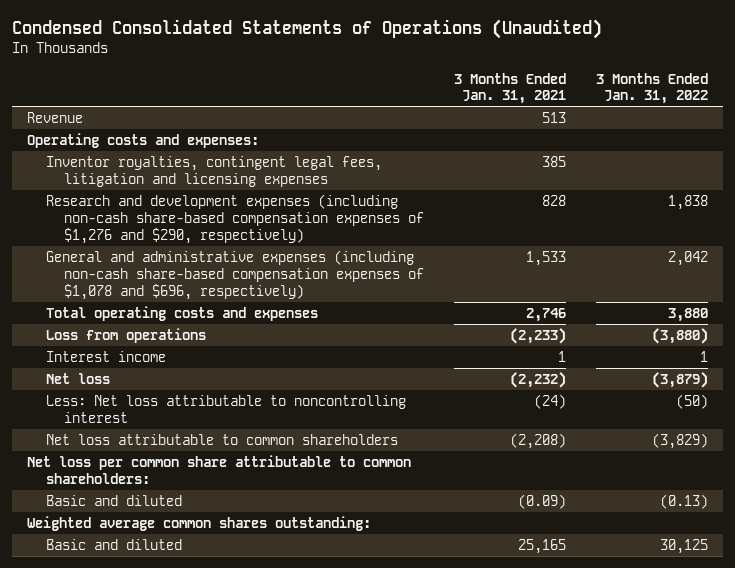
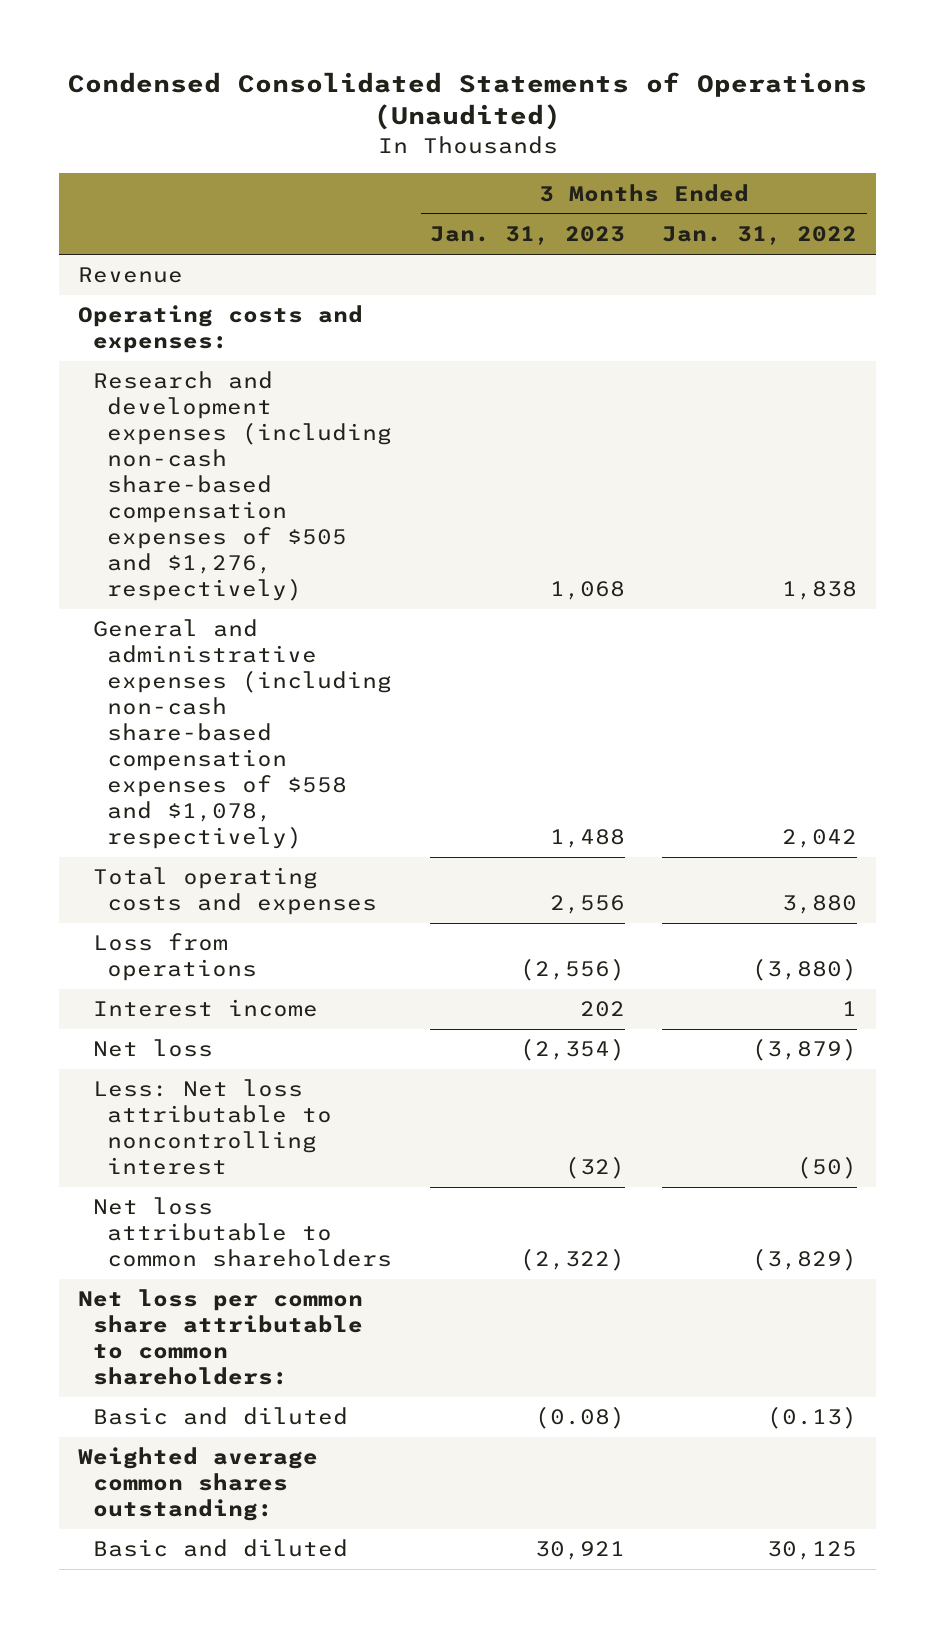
[454,72,567,105] 3 Months Ended Jan. 31, 2021 -> none
none -> [429,226,625,246] Jan. 31, 2023
[45,155,382,187] Inventor royalties, contingent legal fees, litigation and licensing expenses -> none
[45,193,425,244] Research and development expenses (including non-cash share-based compensation expenses of $1,276 and $290, respectively) -> [92,371,393,601] Research and development expenses (including non-cash share-based compensation expenses of $505 and $1,276, respectively)
[45,249,425,300] General and administrative expenses (including non-cash share-based compensation expenses of $1,078 and $696, respectively) -> [92,619,393,849] General and administrative expenses (including non-cash share-based compensation expenses of $558 and $1,078, respectively)

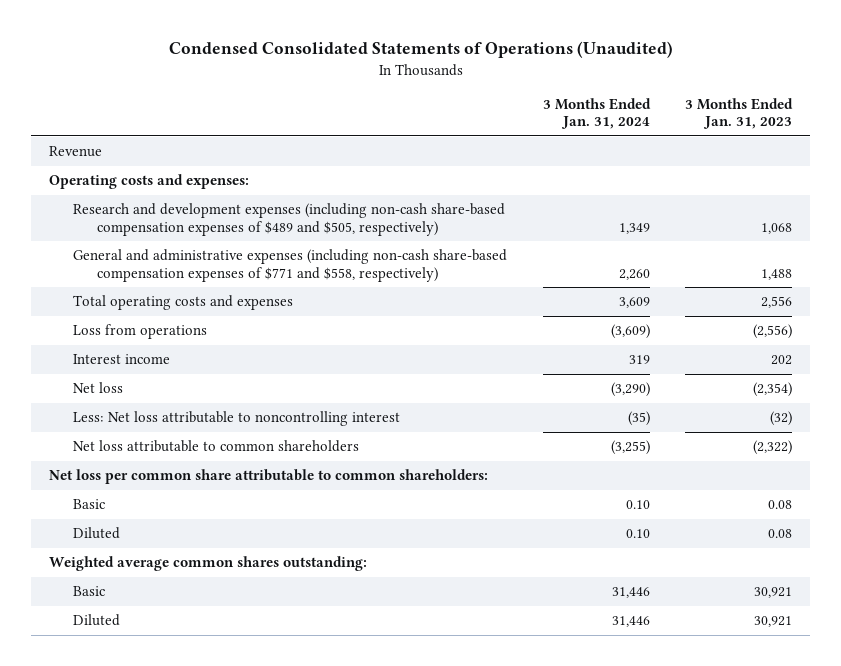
[662,226,858,246] Jan. 31, 2022 -> none
none -> [542,97,651,130] 3 Months Ended Jan. 31, 2024
[92,371,393,601] Research and development expenses (including non-cash share-based compensation expenses of $505 and $1,276, respectively) -> [72,203,505,236] Research and development expenses (including non-cash share-based compensation expenses of $489 and $505, respectively)
[92,619,393,849] General and administrative expenses (including non-cash share-based compensation expenses of $558 and $1,078, respectively) -> [72,249,507,282] General and administrative expenses (including non-cash share-based compensation expenses of $771 and $558, respectively)
[92,1407,348,1426] Basic and diluted -> [72,499,105,510] Basic
[534,1406,625,1430] (0.08) -> [768,500,793,510] 0.08
none -> [72,527,120,540] Diluted
none -> [72,586,105,597] Basic
[92,1539,348,1558] Basic and diluted -> [72,614,120,627] Diluted

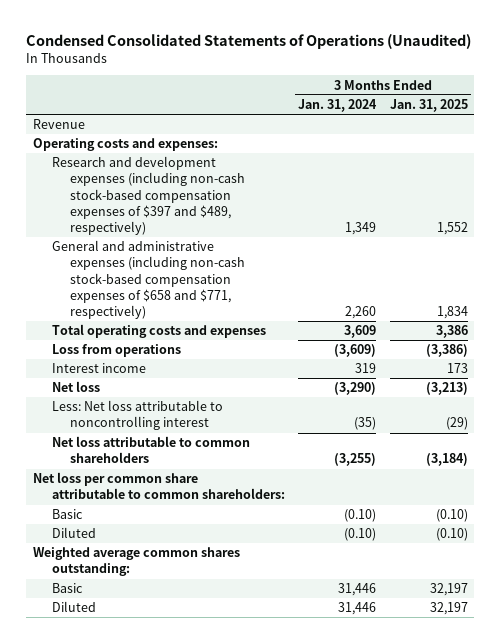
[685,97,794,130] 3 Months Ended Jan. 31, 2023 -> none
none -> [389,98,468,112] Jan. 31, 2025
[72,203,505,236] Research and development expenses (including non-cash share-based compensation expenses of $489 and $505, respectively) -> [51,156,246,235] Research and development expenses (including non-cash stock-based compensation expenses of $397 and $489, respectively)
[72,249,507,282] General and administrative expenses (including non-cash share-based compensation expenses of $771 and $558, respectively) -> [51,240,246,319] General and administrative expenses (including non-cash stock-based compensation expenses of $658 and $771, respectively)
[625,500,650,510] 0.10 -> [344,509,377,523] (0.10)
[625,529,650,539] 0.10 -> [344,528,377,542] (0.10)

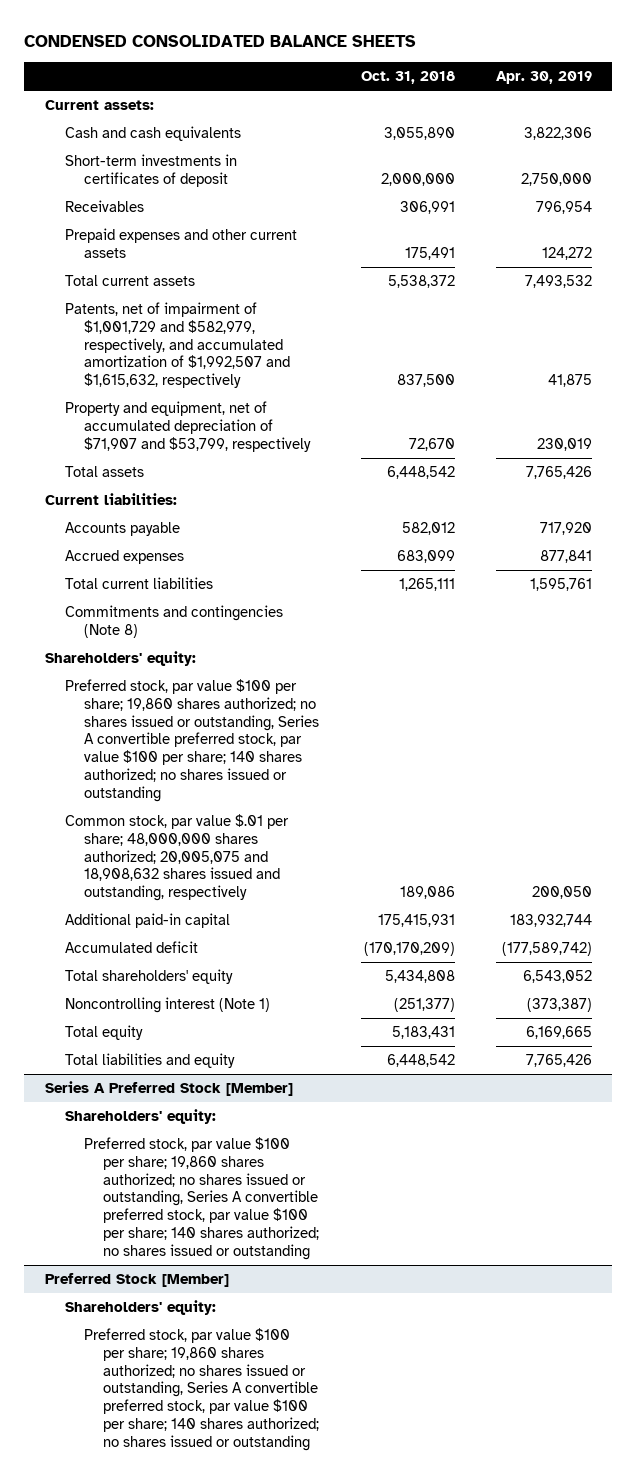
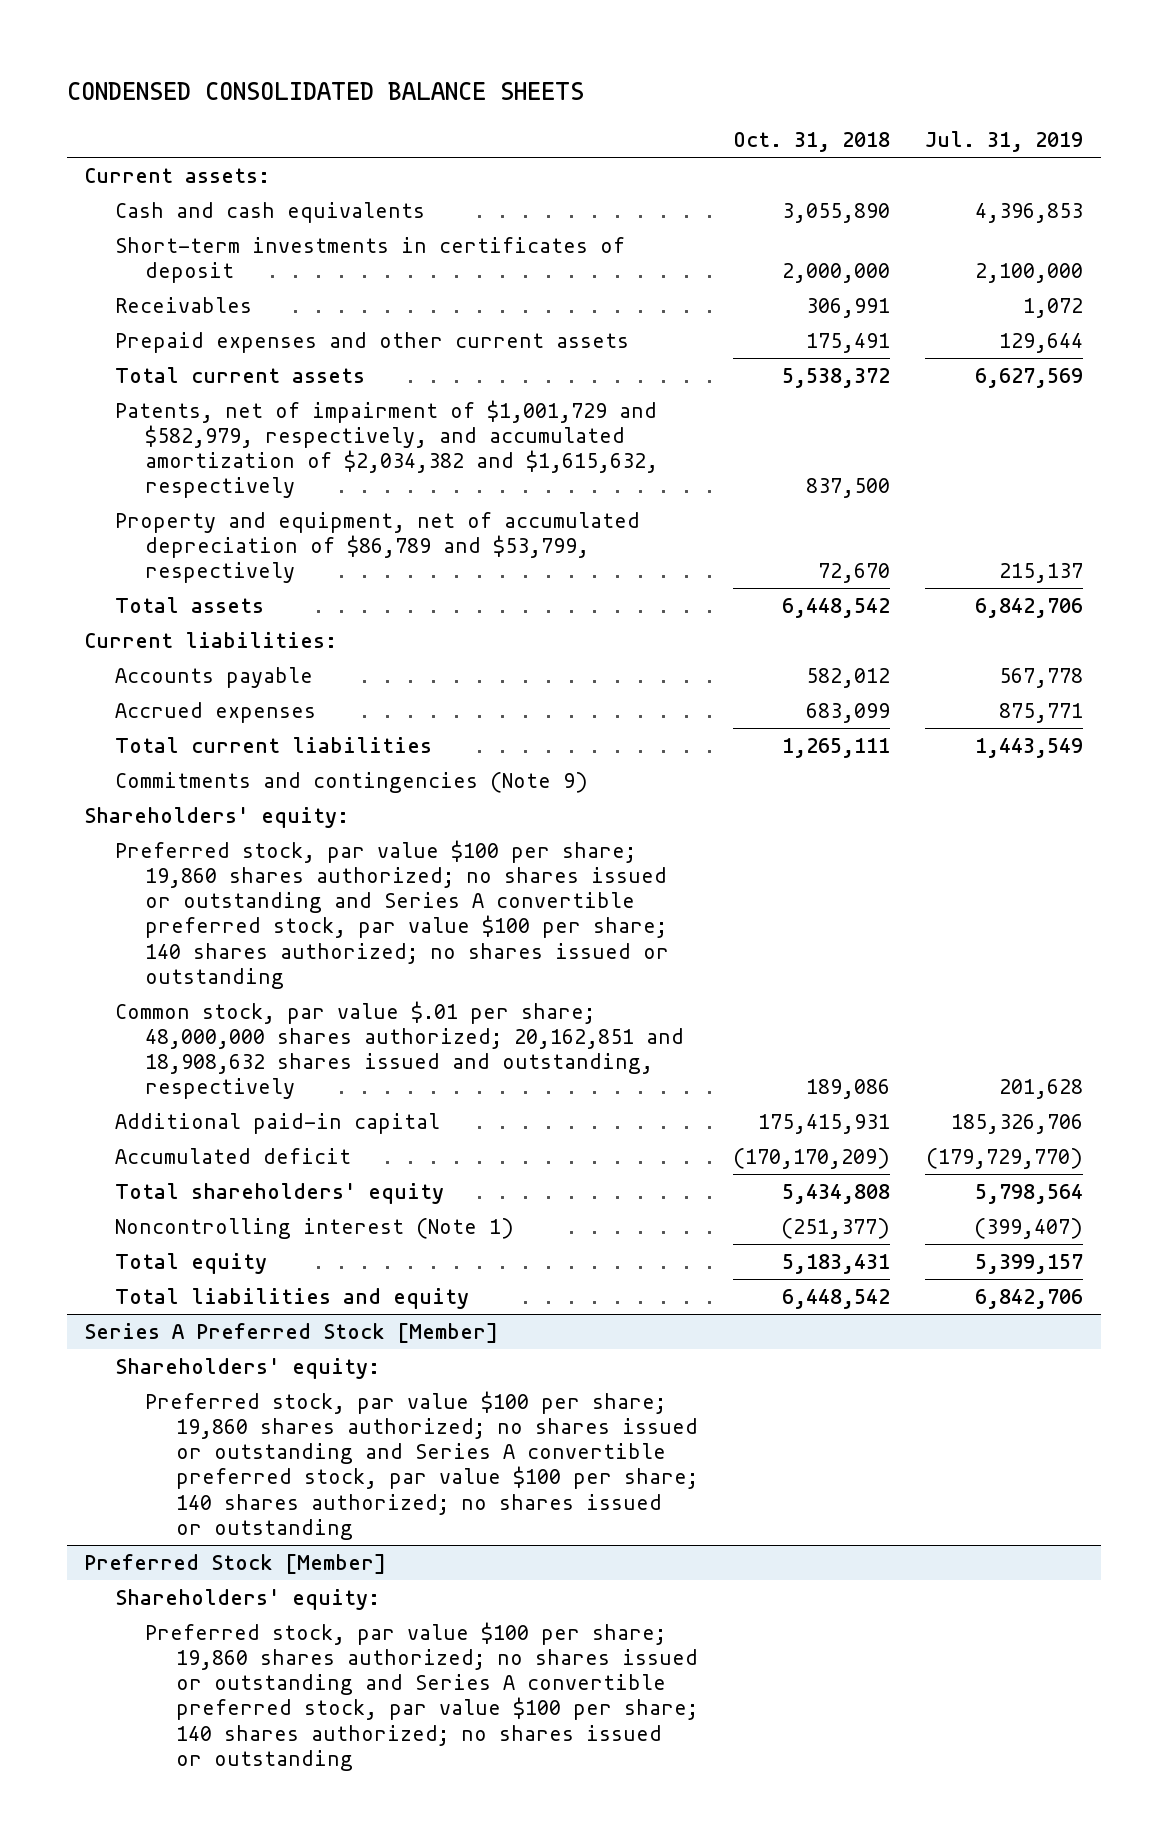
[495,71,592,85] Apr. 30, 2019 -> none
none -> [925,130,1084,152] Jul. 31, 2019
[64,302,291,389] Patents, net of impairment of $1,001,729 and $582,979, respectively, and accumulated amortization of $1,992,507 and $1,615,632, respectively -> [114,400,659,499] Patents, net of impairment of $1,001,729 and $582,979, respectively, and accumulated amortization of $2,034,382 and $1,615,632, respectively
[64,401,312,452] Property and equipment, net of accumulated depreciation of $71,907 and $53,799, respectively -> [114,512,640,584] Property and equipment, net of accumulated depreciation of $86,789 and $53,799, respectively
[64,605,283,638] Commitments and contingencies (Note 8) -> [114,772,588,794] Commitments and contingencies (Note 9)
[64,679,320,802] Preferred stock, par value $100 per share; 19,860 shares authorized; no shares issued or outstanding, Series A convertible preferred stock, par value $100 per share; 140 shares authorized; no shares issued or outstanding -> [114,840,670,989] Preferred stock, par value $100 per share; 19,860 shares authorized; no shares issued or outstanding and Series A convertible preferred stock, par value $100 per share; 140 shares authorized; no shares issued or outstanding
[64,814,289,902] Common stock, par value $.01 per share; 48,000,000 shares authorized; 20,005,075 and 18,908,632 shares issued and outstanding, respectively -> [114,1001,685,1100] Common stock, par value $.01 per share; 48,000,000 shares authorized; 20,162,851 and 18,908,632 shares issued and outstanding, respectively
[84,1137,320,1260] Preferred stock, par value $100 per share; 19,860 shares authorized; no shares issued or outstanding, Series A convertible preferred stock, par value $100 per share; 140 shares authorized; no shares issued or outstanding -> [145,1391,698,1540] Preferred stock, par value $100 per share; 19,860 shares authorized; no shares issued or outstanding and Series A convertible preferred stock, par value $100 per share; 140 shares authorized; no shares issued or outstanding
[84,1328,320,1451] Preferred stock, par value $100 per share; 19,860 shares authorized; no shares issued or outstanding, Series A convertible preferred stock, par value $100 per share; 140 shares authorized; no shares issued or outstanding -> [145,1622,698,1771] Preferred stock, par value $100 per share; 19,860 shares authorized; no shares issued or outstanding and Series A convertible preferred stock, par value $100 per share; 140 shares authorized; no shares issued or outstanding

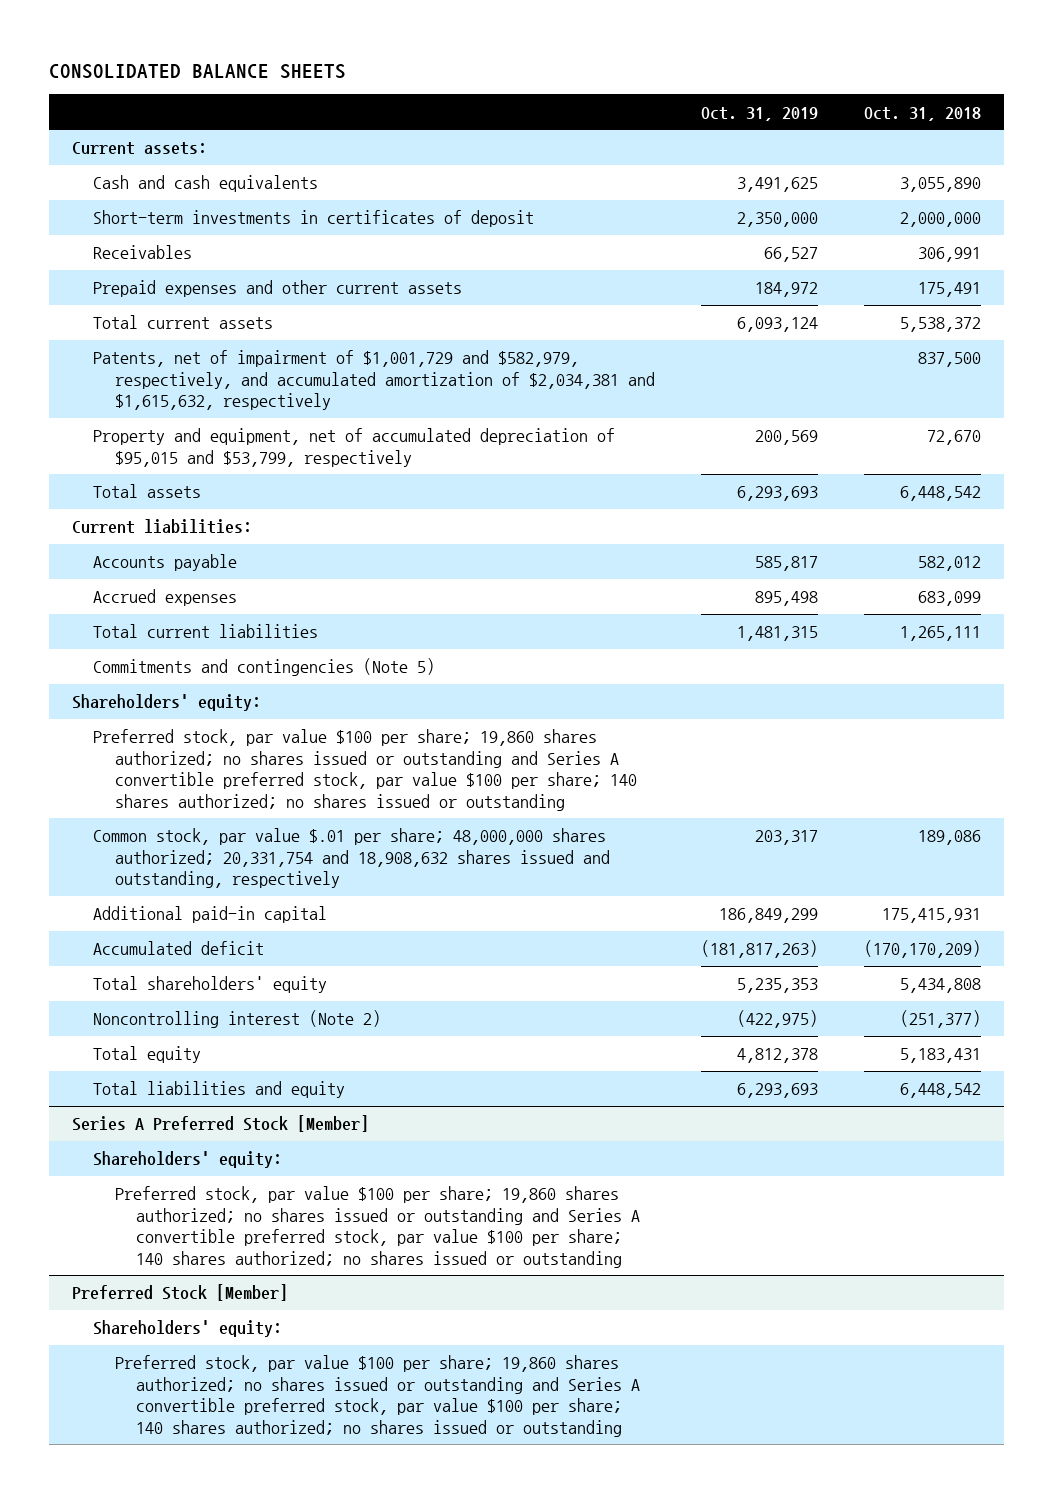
[66,82,584,101] CONDENSED CONSOLIDATED BALANCE SHEETS -> [48,63,346,79] CONSOLIDATED BALANCE SHEETS
[925,130,1084,152] Jul. 31, 2019 -> none
none -> [700,106,818,121] Oct. 31, 2019
[114,400,659,499] Patents, net of impairment of $1,001,729 and $582,979, respectively, and accumulated amortization of $2,034,382 and $1,615,632, respectively -> [93,350,655,411] Patents, net of impairment of $1,001,729 and $582,979, respectively, and accumulated amortization of $2,034,381 and $1,615,632, respectively
[114,512,640,584] Property and equipment, net of accumulated depreciation of $86,789 and $53,799, respectively -> [93,428,616,467] Property and equipment, net of accumulated depreciation of $95,015 and $53,799, respectively
[114,772,588,794] Commitments and contingencies (Note 9) -> [93,658,436,677] Commitments and contingencies (Note 5)
[114,1001,685,1100] Common stock, par value $.01 per share; 48,000,000 shares authorized; 20,162,851 and 18,908,632 shares issued and outstanding, respectively -> [93,828,610,889] Common stock, par value $.01 per share; 48,000,000 shares authorized; 20,331,754 and 18,908,632 shares issued and outstanding, respectively
[114,1218,514,1240] Noncontrolling interest (Note 1) -> [93,1010,382,1029] Noncontrolling interest (Note 2)

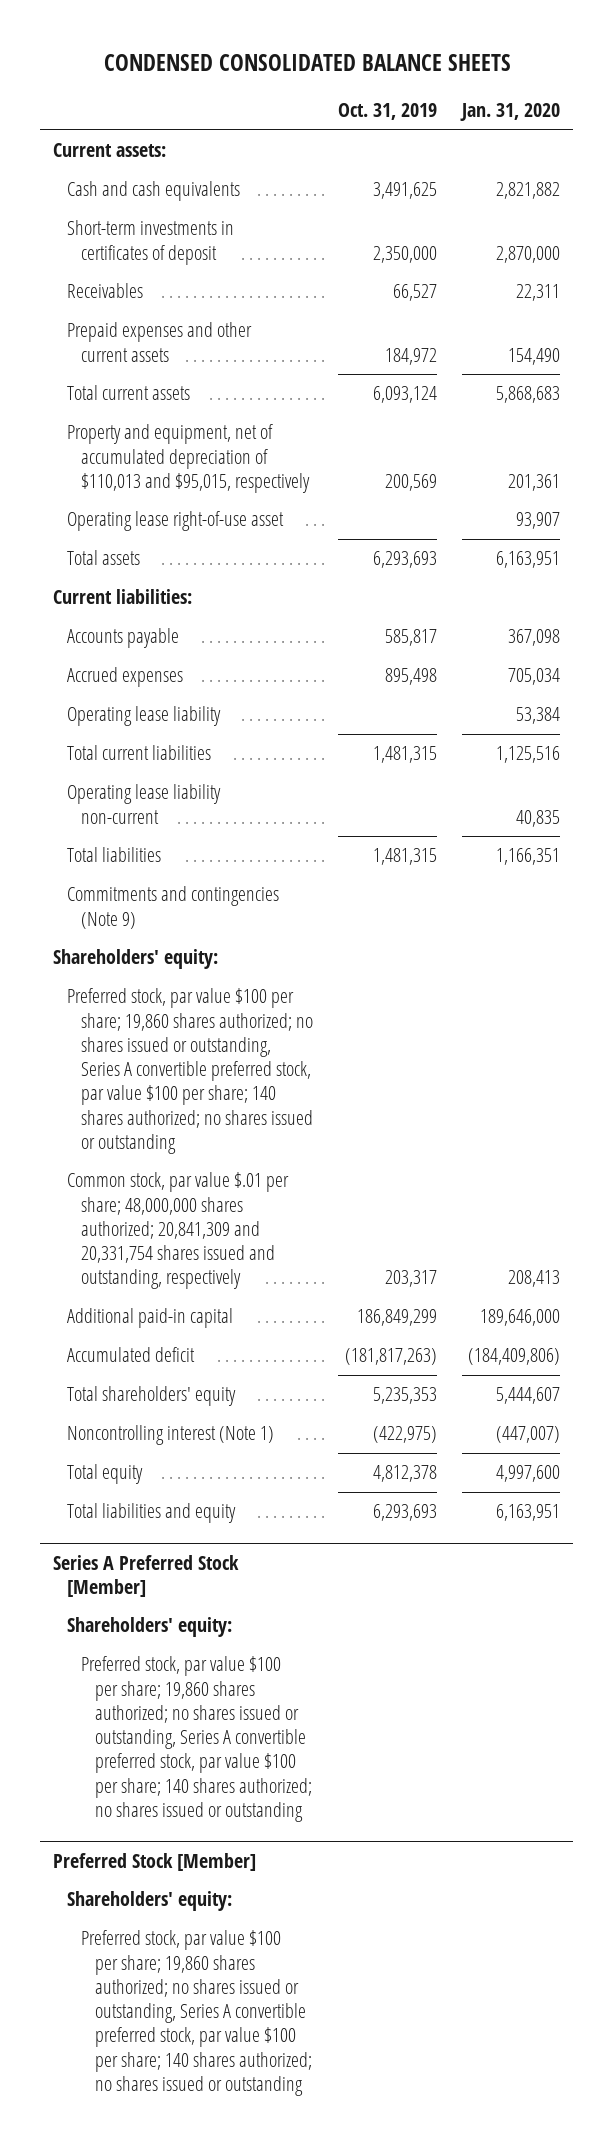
[48,63,346,79] CONSOLIDATED BALANCE SHEETS -> [103,54,511,72] CONDENSED CONSOLIDATED BALANCE SHEETS
[863,106,981,121] Oct. 31, 2018 -> none
none -> [460,103,561,122] Jan. 31, 2020
[93,350,655,411] Patents, net of impairment of $1,001,729 and $582,979, respectively, and accumulated amortization of $2,034,381 and $1,615,632, respectively -> none
[93,428,616,467] Property and equipment, net of accumulated depreciation of $95,015 and $53,799, respectively -> [66,424,310,493] Property and equipment, net of accumulated depreciation of $110,013 and $95,015, respectively
none -> [66,511,284,532] Operating lease right-of-use asset
none -> [66,706,221,727] Operating lease liability
none -> [66,784,221,824] Operating lease liability non-current
none -> [66,847,161,863] Total liabilities
[93,658,436,677] Commitments and contingencies (Note 5) -> [66,886,279,929] Commitments and contingencies (Note 9)
[93,729,637,811] Preferred stock, par value $100 per share; 19,860 shares authorized; no shares issued or outstanding and Series A convertible preferred stock, par value $100 per share; 140 shares authorized; no shares issued or outstanding -> [66,988,313,1154] Preferred stock, par value $100 per share; 19,860 shares authorized; no shares issued or outstanding, Series A convertible preferred stock, par value $100 per share; 140 shares authorized; no shares issued or outstanding
[93,828,610,889] Common stock, par value $.01 per share; 48,000,000 shares authorized; 20,331,754 and 18,908,632 shares issued and outstanding, respectively -> [66,1172,289,1290] Common stock, par value $.01 per share; 48,000,000 shares authorized; 20,841,309 and 20,331,754 shares issued and outstanding, respectively
[93,1010,382,1029] Noncontrolling interest (Note 2) -> [66,1425,274,1446] Noncontrolling interest (Note 1)
[114,1186,640,1268] Preferred stock, par value $100 per share; 19,860 shares authorized; no shares issued or outstanding and Series A convertible preferred stock, par value $100 per share; 140 shares authorized; no shares issued or outstanding -> [80,1656,312,1822] Preferred stock, par value $100 per share; 19,860 shares authorized; no shares issued or outstanding, Series A convertible preferred stock, par value $100 per share; 140 shares authorized; no shares issued or outstanding
[114,1355,640,1437] Preferred stock, par value $100 per share; 19,860 shares authorized; no shares issued or outstanding and Series A convertible preferred stock, par value $100 per share; 140 shares authorized; no shares issued or outstanding -> [80,1930,312,2096] Preferred stock, par value $100 per share; 19,860 shares authorized; no shares issued or outstanding, Series A convertible preferred stock, par value $100 per share; 140 shares authorized; no shares issued or outstanding

